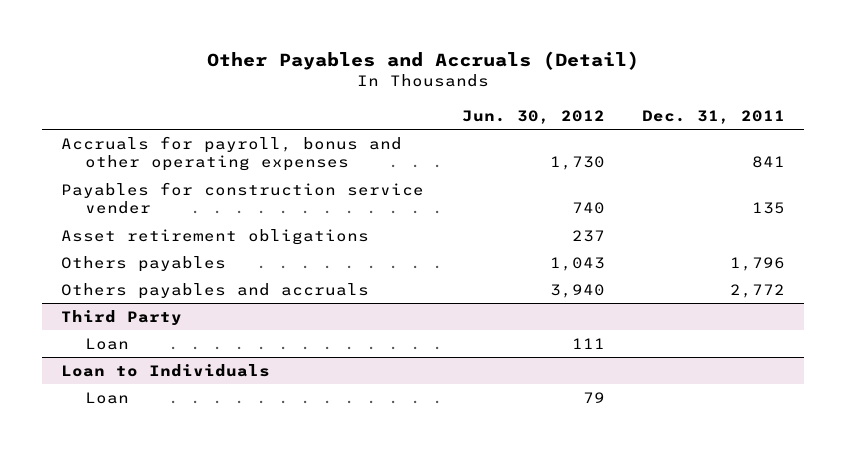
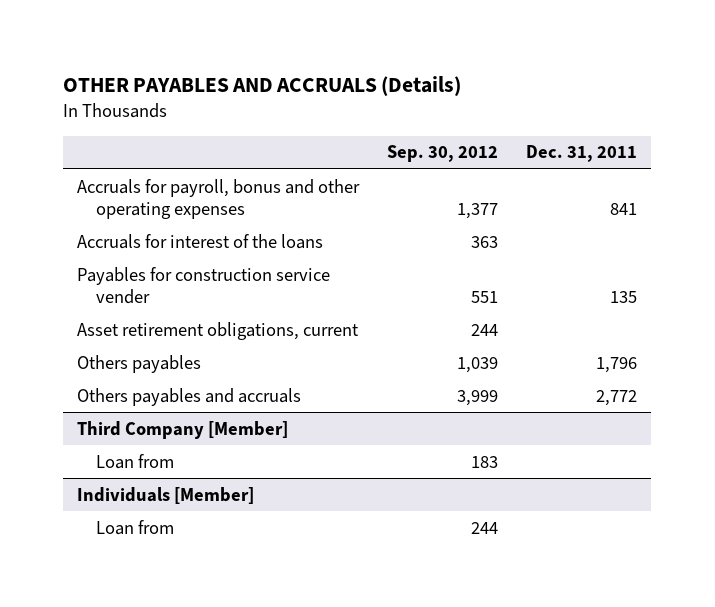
[207,50,640,70] Other Payables and Accruals (Detail) -> [63,76,462,97] OTHER PAYABLES AND ACCRUALS (Details)
[461,109,605,124] Jun. 30, 2012 -> none
none -> [387,145,499,163] Sep. 30, 2012
none -> [77,233,324,249] Accruals for interest of the loans
[61,229,370,246] Asset retirement obligations -> [77,321,360,340] Asset retirement obligations, current
[61,310,183,327] Third Party -> none
[84,338,129,351] Loan -> none
none -> [77,420,289,439] Third Company [Member]
none -> [96,453,175,469] Loan from
[61,364,271,378] Loan to Individuals -> [77,486,255,504] Individuals [Member]
[84,392,129,405] Loan -> [96,519,175,535] Loan from

